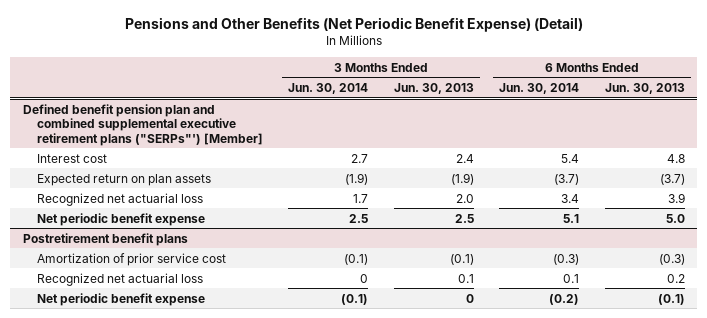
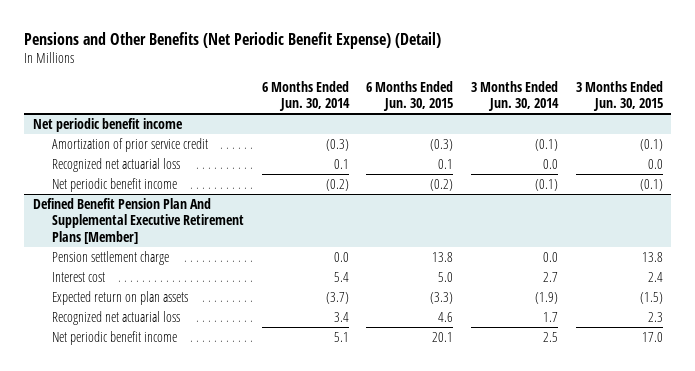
[393,83,474,95] Jun. 30, 2013 -> none
[604,83,685,95] Jun. 30, 2013 -> none
none -> [366,80,454,112] 6 Months Ended Jun. 30, 2015
none -> [575,80,663,112] 3 Months Ended Jun. 30, 2015
none -> [32,117,183,132] Net periodic benefit income
none -> [52,137,209,152] Amortization of prior service credit
none -> [52,157,181,172] Recognized net actuarial loss
none -> [52,177,178,192] Net periodic benefit income
[22,103,264,146] Defined benefit pension plan and combined supplemental executive retirement plans ("SERPs"') [Member] -> [32,197,245,244] Defined Benefit Pension Plan And Supplemental Executive Retirement Plans [Member]
none -> [52,250,170,265] Pension settlement charge
[22,232,188,246] Postretirement benefit plans -> none
[37,252,227,266] Amortization of prior service cost -> none
[37,272,204,286] Recognized net actuarial loss -> none
[37,292,206,306] Net periodic benefit expense -> none
[37,212,206,226] Net periodic benefit expense -> [52,330,178,345] Net periodic benefit income

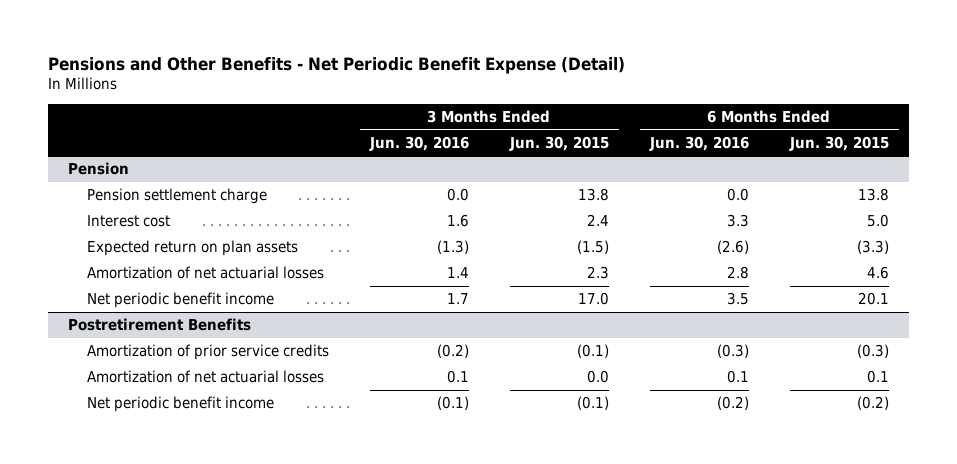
[24,32,442,50] Pensions and Other Benefits (Net Periodic Benefit Expense) (Detail) -> [47,56,625,74] Pensions and Other Benefits - Net Periodic Benefit Expense (Detail)
[261,80,350,112] 6 Months Ended Jun. 30, 2014 -> none
[471,80,560,112] 3 Months Ended Jun. 30, 2014 -> none
none -> [369,135,470,151] Jun. 30, 2016
none -> [648,135,749,151] Jun. 30, 2016
[32,117,183,132] Net periodic benefit income -> none
[52,137,209,152] Amortization of prior service credit -> none
[52,157,181,172] Recognized net actuarial loss -> none
[52,177,178,192] Net periodic benefit income -> none
[32,197,245,244] Defined Benefit Pension Plan And Supplemental Executive Retirement Plans [Member] -> none
none -> [68,162,130,176] Pension
[52,310,181,325] Recognized net actuarial loss -> [87,266,325,280] Amortization of net actuarial losses
none -> [68,318,252,332] Postretirement Benefits
none -> [87,344,330,361] Amortization of prior service credits
none -> [87,370,325,384] Amortization of net actuarial losses
none -> [87,396,275,413] Net periodic benefit income

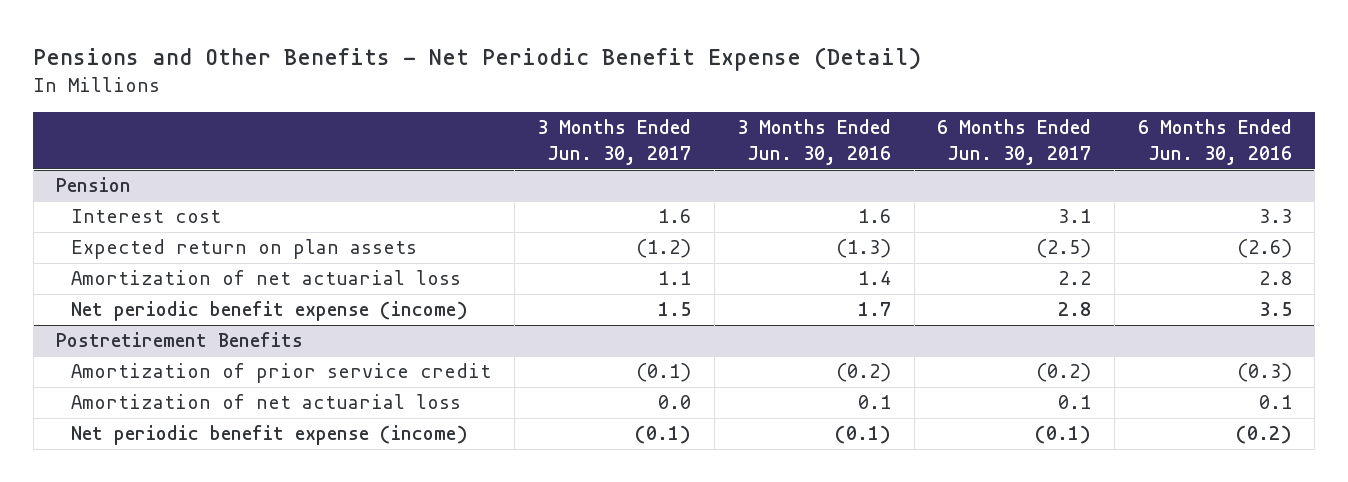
[508,135,609,151] Jun. 30, 2015 -> none
[788,135,889,151] Jun. 30, 2015 -> none
none -> [537,119,692,166] 3 Months Ended Jun. 30, 2017
none -> [937,119,1092,166] 6 Months Ended Jun. 30, 2017
[87,188,268,205] Pension settlement charge -> none
[87,266,325,280] Amortization of net actuarial losses -> [71,270,462,286] Amortization of net actuarial loss
[87,292,275,309] Net periodic benefit income -> [71,301,469,322] Net periodic benefit expense (income)
[87,344,330,361] Amortization of prior service credits -> [71,363,492,384] Amortization of prior service credit
[87,370,325,384] Amortization of net actuarial losses -> [71,394,462,410] Amortization of net actuarial loss
[87,396,275,413] Net periodic benefit income -> [71,425,469,446] Net periodic benefit expense (income)

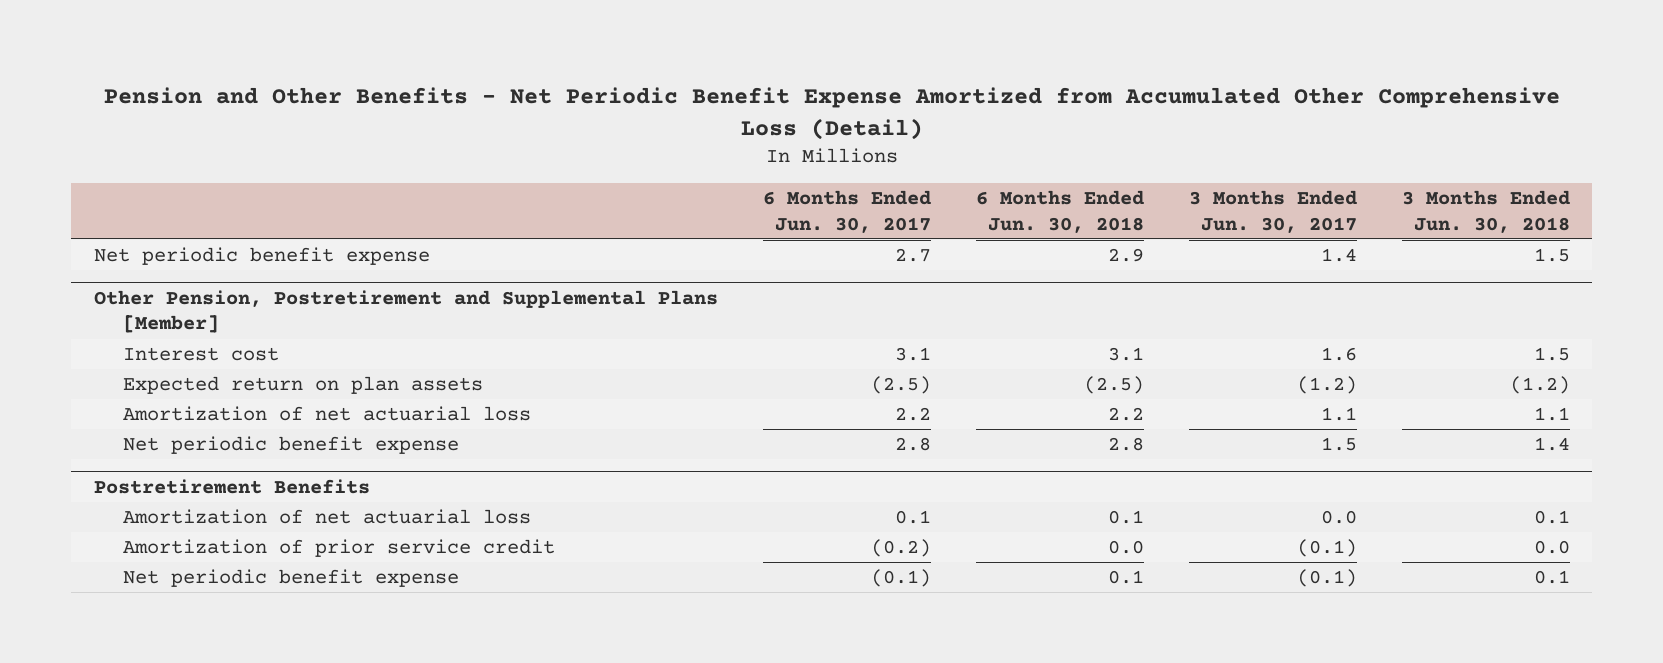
[33,46,922,71] Pensions and Other Benefits - Net Periodic Benefit Expense (Detail) -> [103,86,1560,140] Pension and Other Benefits - Net Periodic Benefit Expense Amortized from Accumulated Other Comprehensive Loss (Detail)
[737,119,892,166] 3 Months Ended Jun. 30, 2016 -> none
[1137,119,1292,166] 6 Months Ended Jun. 30, 2016 -> none
none -> [975,190,1144,233] 6 Months Ended Jun. 30, 2018
none -> [1401,190,1570,233] 3 Months Ended Jun. 30, 2018
[56,177,132,193] Pension -> none
none -> [93,247,430,266] Net periodic benefit expense
none -> [93,289,718,334] Other Pension, Postretirement and Supplemental Plans [Member]
[71,301,469,322] Net periodic benefit expense (income) -> [122,436,459,455] Net periodic benefit expense
[71,363,492,384] Amortization of prior service credit -> [122,539,555,558] Amortization of prior service credit
[71,425,469,446] Net periodic benefit expense (income) -> [122,569,459,588] Net periodic benefit expense

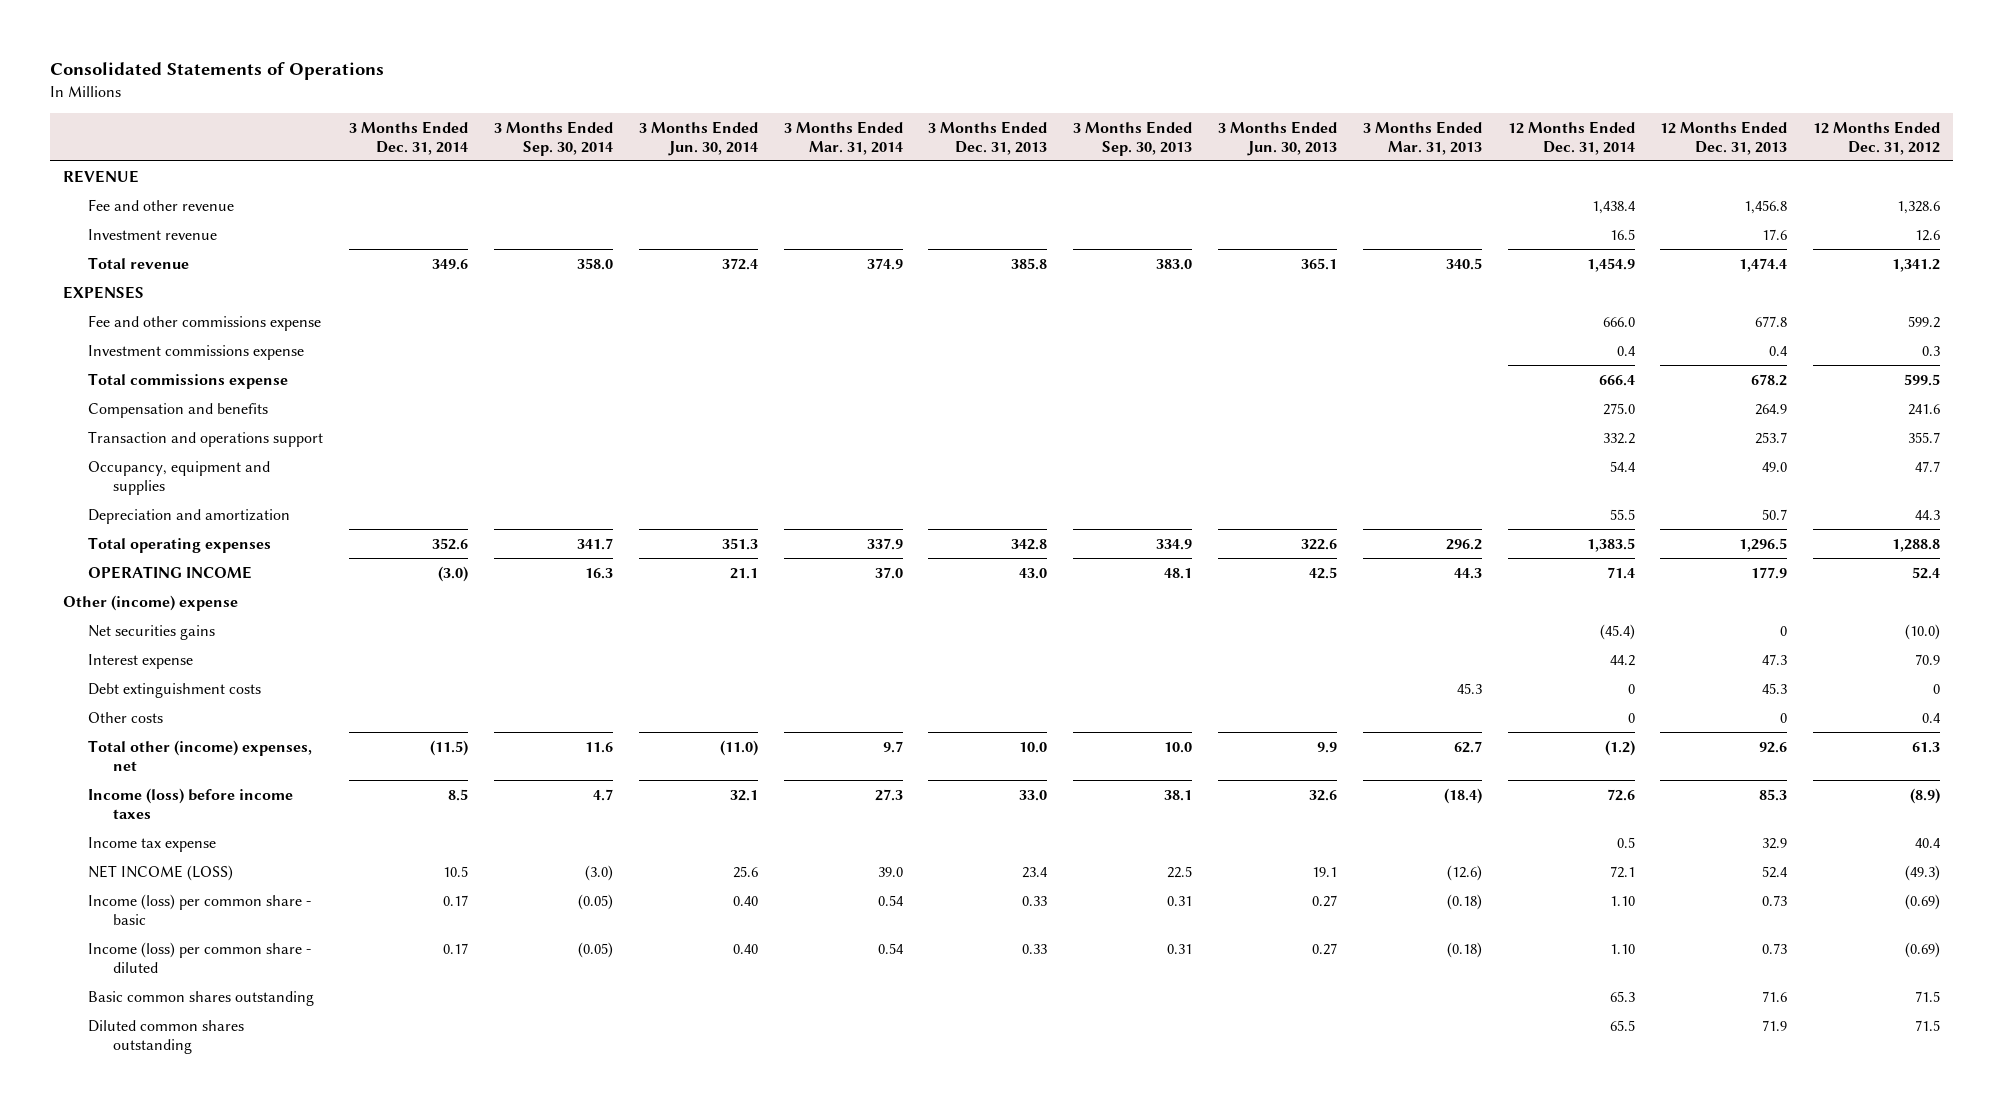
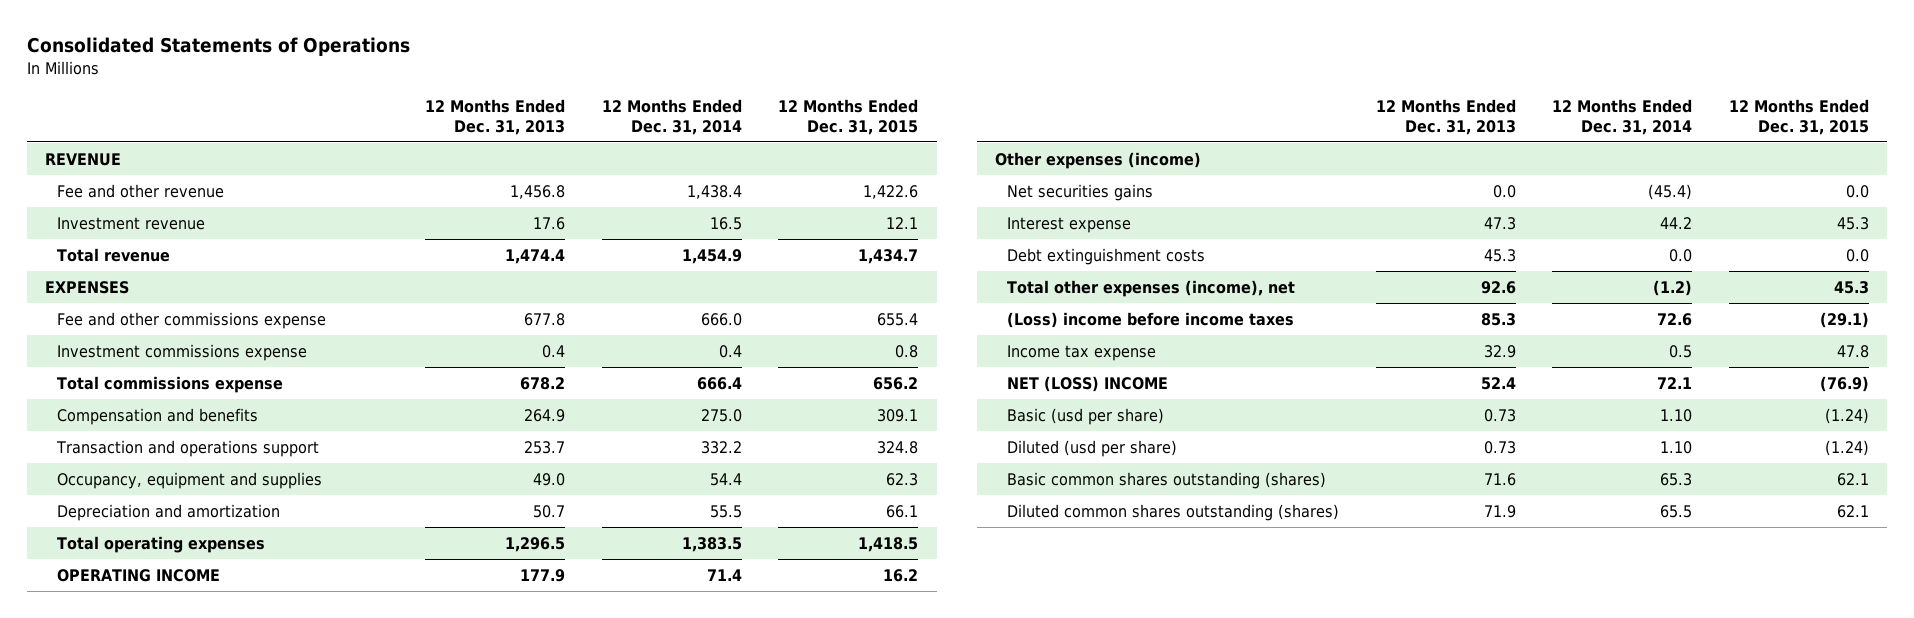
[349,120,469,155] 3 Months Ended Dec. 31, 2014 -> none
[493,120,613,156] 3 Months Ended Sep. 30, 2014 -> none
[638,120,758,156] 3 Months Ended Jun. 30, 2014 -> none
[783,120,903,155] 3 Months Ended Mar. 31, 2014 -> none
[928,120,1048,155] 3 Months Ended Dec. 31, 2013 -> none
[1073,120,1193,156] 3 Months Ended Sep. 30, 2013 -> none
[1217,120,1337,156] 3 Months Ended Jun. 30, 2013 -> none
[1362,120,1482,155] 3 Months Ended Mar. 31, 2013 -> none
[1813,120,1941,155] 12 Months Ended Dec. 31, 2012 -> none
none -> [778,98,919,135] 12 Months Ended Dec. 31, 2015
[63,594,239,611] Other (income) expense -> [995,151,1202,169] Other expenses (income)
[1780,625,1788,636] 0 -> [1492,184,1516,198] 0.0
[88,711,164,723] Other costs -> none
[1627,683,1635,694] 0 -> [1669,248,1693,262] 0.0
[88,739,313,771] Total other (income) expenses, net -> [1006,279,1295,297] Total other expenses (income), net
[88,787,294,819] Income (loss) before income taxes -> [1006,311,1294,328] (Loss) income before income taxes
[88,864,234,881] NET INCOME (LOSS) -> [1006,375,1168,392] NET (LOSS) INCOME
[88,893,312,925] Income (loss) per common share - basic -> [1006,407,1164,425] Basic (usd per share)
[88,941,312,973] Income (loss) per common share - diluted -> [1006,439,1177,457] Diluted (usd per share)
[88,990,315,1006] Basic common shares outstanding -> [1006,471,1326,489] Basic common shares outstanding (shares)
[88,1019,245,1054] Diluted common shares outstanding -> [1006,503,1339,521] Diluted common shares outstanding (shares)

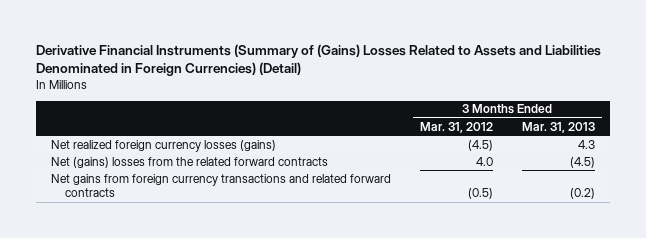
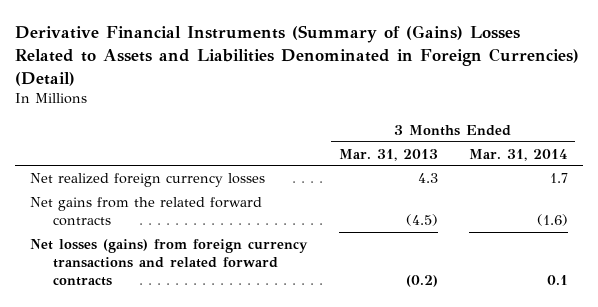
[419,121,493,133] Mar. 31, 2012 -> none
none -> [468,148,568,161] Mar. 31, 2014
[50,139,276,152] Net realized foreign currency losses (gains) -> [30,172,266,187] Net realized foreign currency losses
[50,156,328,168] Net (gains) losses from the related forward contracts -> [30,196,263,227] Net gains from the related forward contracts
[50,173,391,198] Net gains from foreign currency transactions and related forward contracts -> [30,238,309,287] Net losses (gains) from foreign currency transactions and related forward contracts

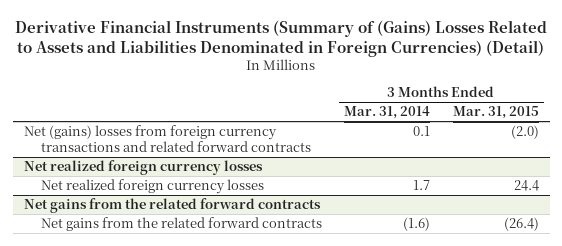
[338,148,438,161] Mar. 31, 2013 -> none
none -> [452,106,539,120] Mar. 31, 2015
none -> [23,125,312,152] Net (gains) losses from foreign currency transactions and related forward contracts
none -> [23,160,263,176] Net realized foreign currency losses
none -> [23,198,321,214] Net gains from the related forward contracts
[30,238,309,287] Net losses (gains) from foreign currency transactions and related forward contracts -> none

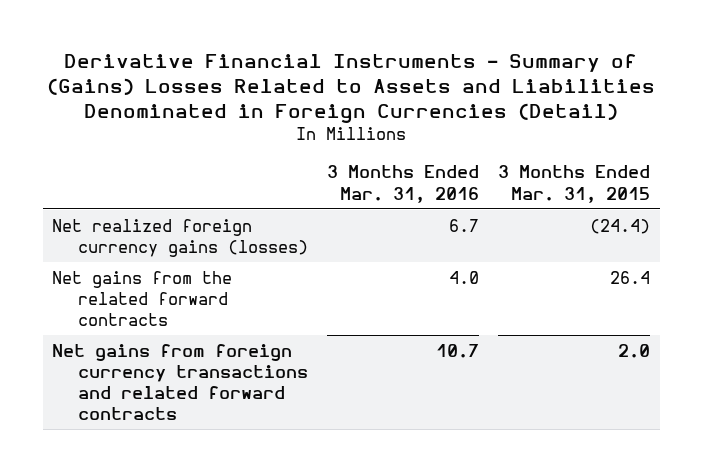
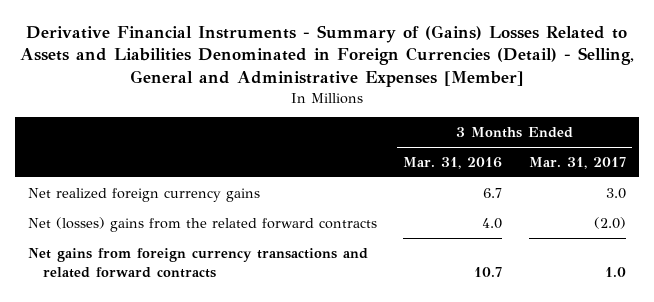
[47,53,656,124] Derivative Financial Instruments - Summary of (Gains) Losses Related to Assets and Liabilities Denominated in Foreign Currencies (Detail) -> [19,24,634,88] Derivative Financial Instruments - Summary of (Gains) Losses Related to Assets and Liabilities Denominated in Foreign Currencies (Detail) - Selling, General and Administrative Expenses [Member]
[498,165,651,203] 3 Months Ended Mar. 31, 2015 -> none
none -> [528,156,626,169] Mar. 31, 2017
[52,218,309,257] Net realized foreign currency gains (losses) -> [28,187,261,202] Net realized foreign currency gains
[52,270,233,326] Net gains from the related forward contracts -> [28,216,378,232] Net (losses) gains from the related forward contracts

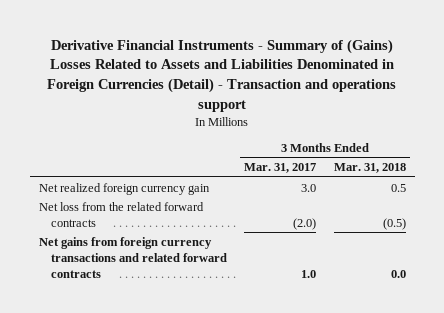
[19,24,634,88] Derivative Financial Instruments - Summary of (Gains) Losses Related to Assets and Liabilities Denominated in Foreign Currencies (Detail) - Selling, General and Administrative Expenses [Member] -> [47,38,397,112] Derivative Financial Instruments - Summary of (Gains) Losses Related to Assets and Liabilities Denominated in Foreign Currencies (Detail) - Transaction and operations support
[403,156,503,169] Mar. 31, 2016 -> none
none -> [333,163,406,174] Mar. 31, 2018
[28,187,261,202] Net realized foreign currency gains -> [38,182,210,195] Net realized foreign currency gain
[28,216,378,232] Net (losses) gains from the related forward contracts -> [38,201,204,227] Net loss from the related forward contracts

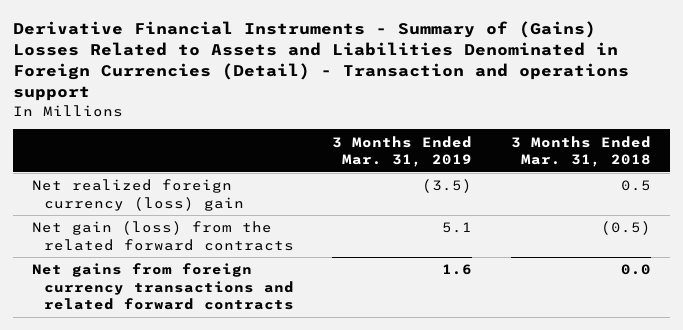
[244,163,317,174] Mar. 31, 2017 -> none
none -> [332,135,473,168] 3 Months Ended Mar. 31, 2019
[38,182,210,195] Net realized foreign currency gain -> [32,179,245,211] Net realized foreign currency (loss) gain
[38,201,204,227] Net loss from the related forward contracts -> [32,221,295,251] Net gain (loss) from the related forward contracts

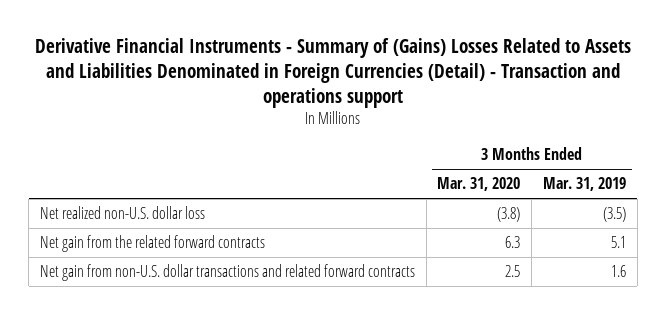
[510,135,651,168] 3 Months Ended Mar. 31, 2018 -> none
none -> [437,177,521,192] Mar. 31, 2020
[32,179,245,211] Net realized foreign currency (loss) gain -> [39,206,205,220] Net realized non-U.S. dollar loss
[32,221,295,251] Net gain (loss) from the related forward contracts -> [39,235,265,253] Net gain from the related forward contracts
[32,263,295,311] Net gains from foreign currency transactions and related forward contracts -> [39,264,415,282] Net gain from non-U.S. dollar transactions and related forward contracts

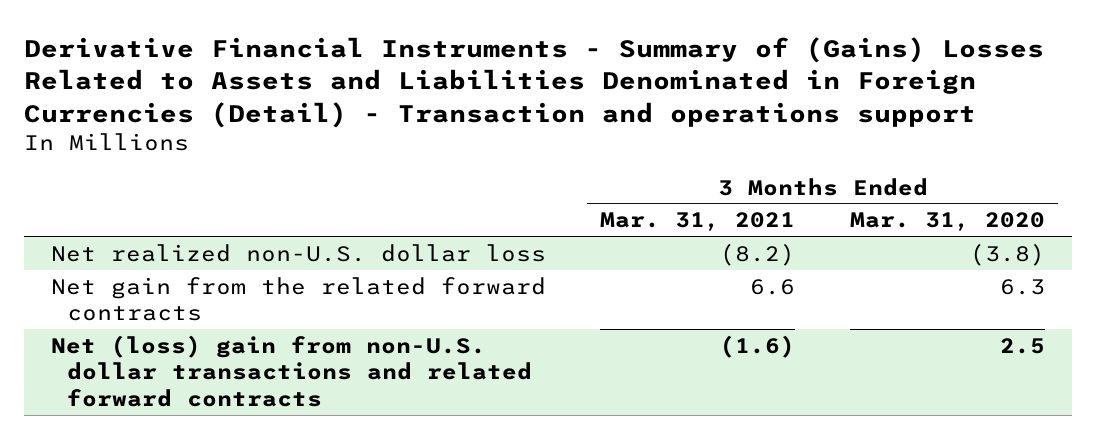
[543,177,627,192] Mar. 31, 2019 -> none
none -> [600,212,796,232] Mar. 31, 2021
[39,264,415,282] Net gain from non-U.S. dollar transactions and related forward contracts -> [51,334,532,408] Net (loss) gain from non-U.S. dollar transactions and related forward contracts

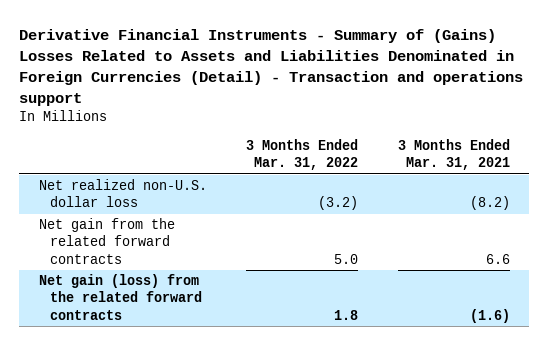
[849,212,1045,232] Mar. 31, 2020 -> none
none -> [246,138,359,171] 3 Months Ended Mar. 31, 2022
[51,334,532,408] Net (loss) gain from non-U.S. dollar transactions and related forward contracts -> [38,274,203,320] Net gain (loss) from the related forward contracts

